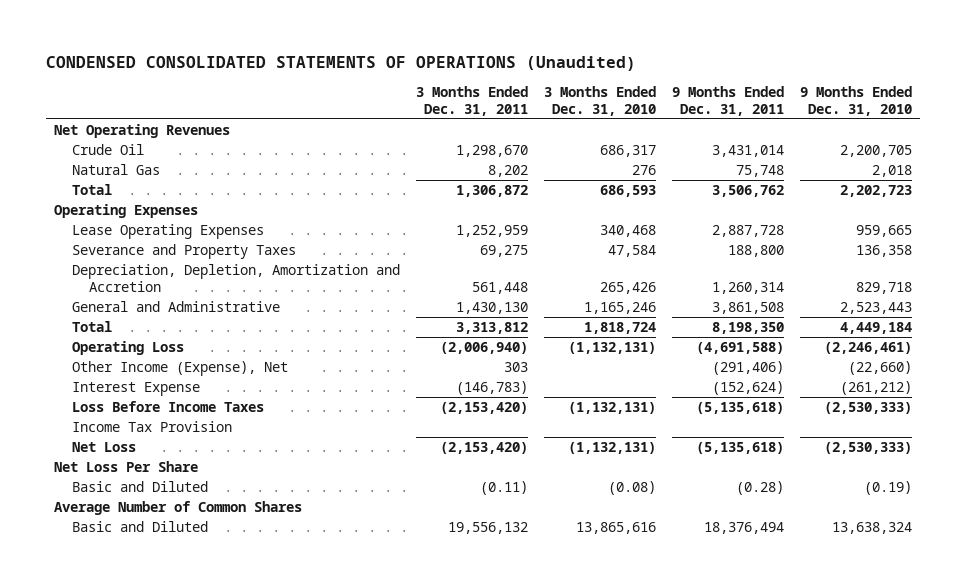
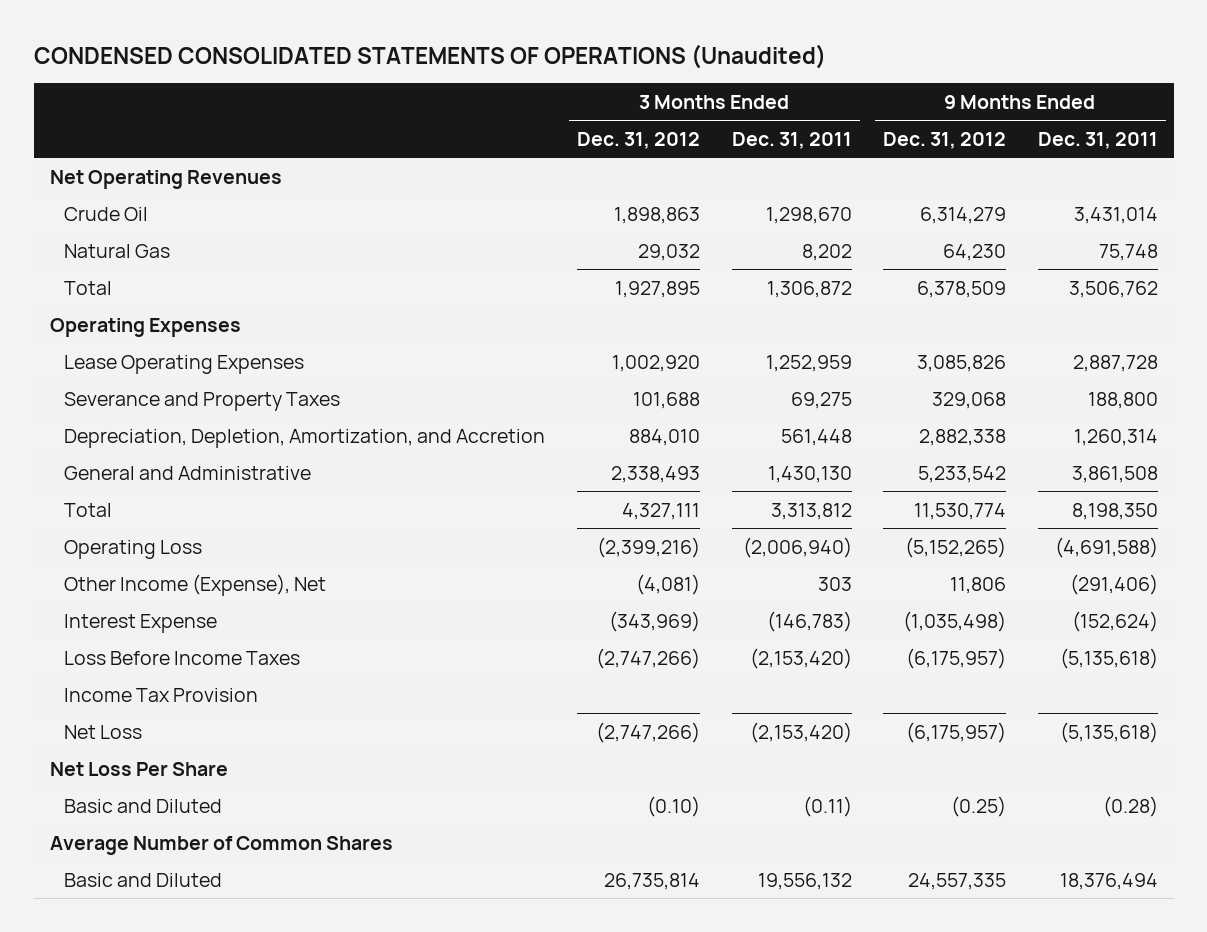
[543,86,656,116] 3 Months Ended Dec. 31, 2010 -> none
[800,86,913,116] 9 Months Ended Dec. 31, 2010 -> none
none -> [577,131,701,149] Dec. 31, 2012
none -> [883,131,1007,149] Dec. 31, 2012
[71,264,400,292] Depreciation, Depletion, Amortization and Accretion -> [64,428,546,448] Depreciation, Depletion, Amortization, and Accretion

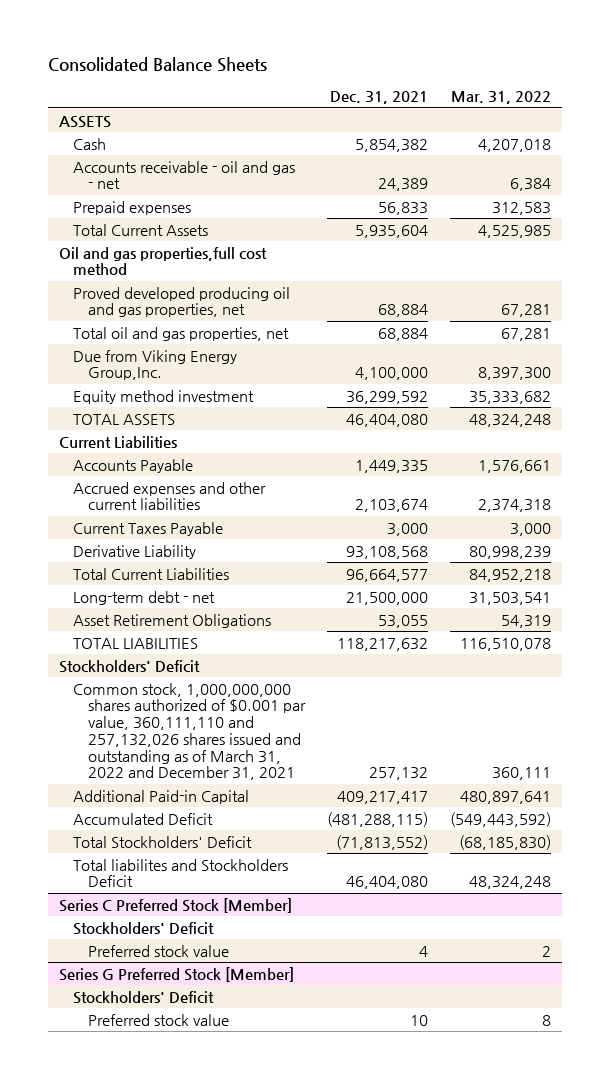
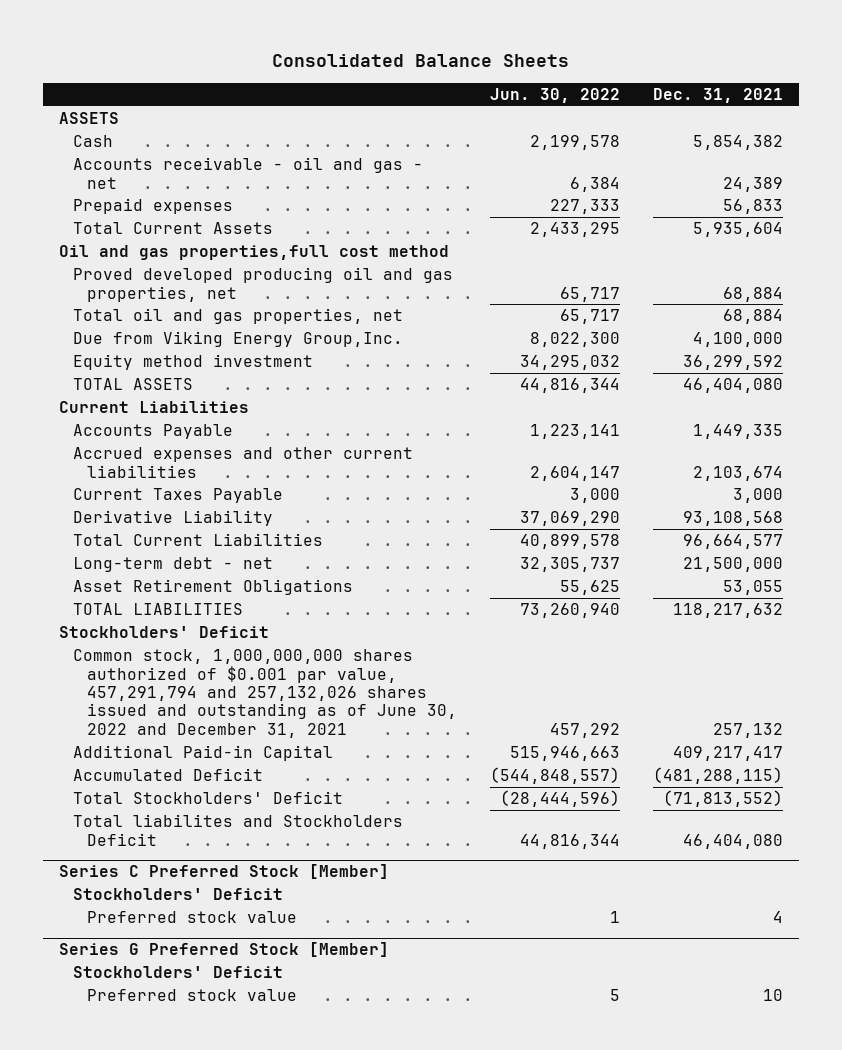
[451,91,552,105] Mar. 31, 2022 -> none
none -> [489,87,620,103] Jun. 30, 2022
[73,682,306,781] Common stock, 1,000,000,000 shares authorized of $0.001 par value, 360,111,110 and 257,132,026 shares issued and outstanding as of March 31, 2022 and December 31, 2021 -> [73,649,458,738] Common stock, 1,000,000,000 shares authorized of $0.001 par value, 457,291,794 and 257,132,026 shares issued and outstanding as of June 30, 2022 and December 31, 2021

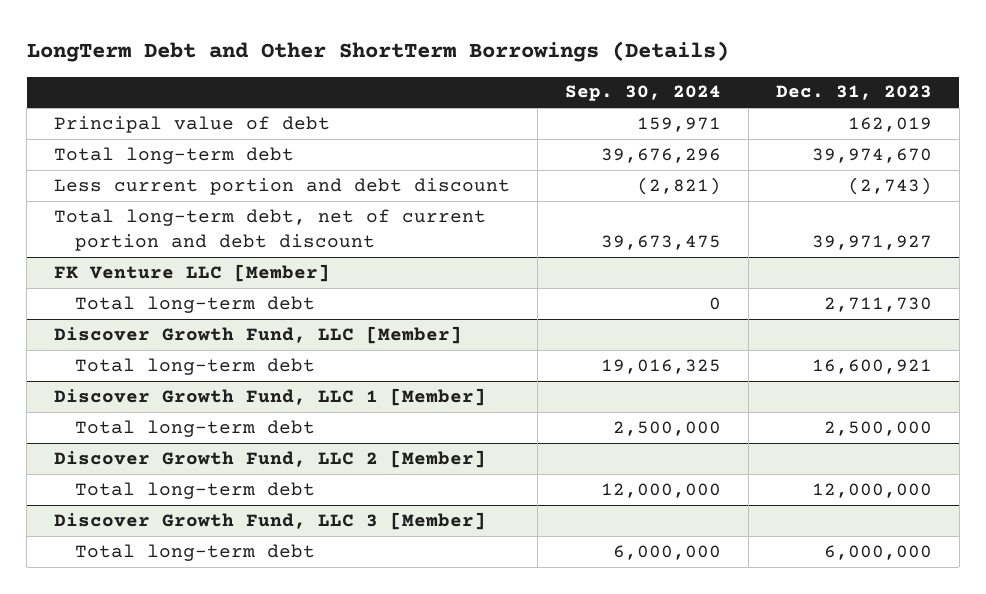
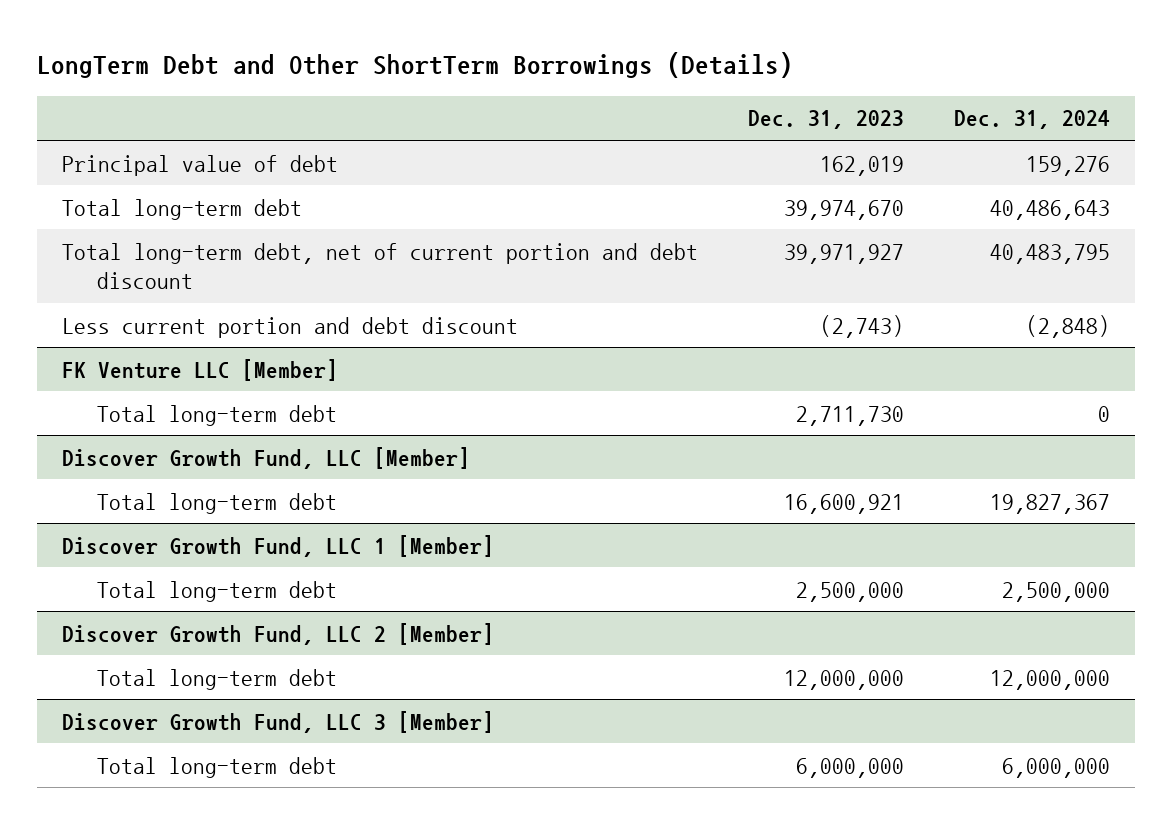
[565,85,722,102] Sep. 30, 2024 -> none
none -> [953,110,1110,130] Dec. 31, 2024
[54,177,511,195] Less current portion and debt discount -> [62,316,519,338] Less current portion and debt discount

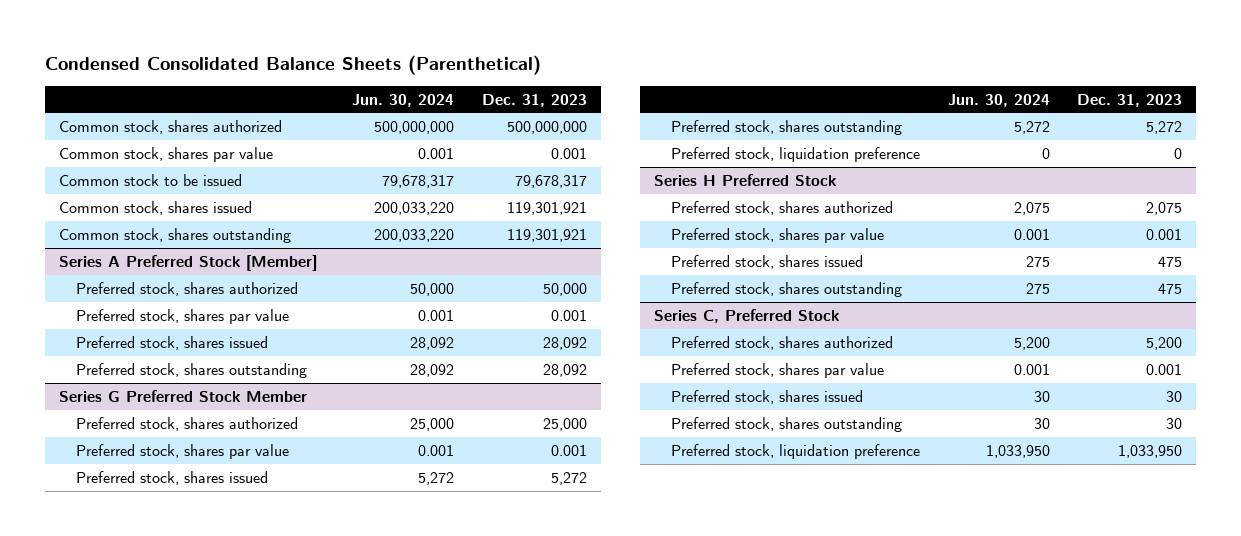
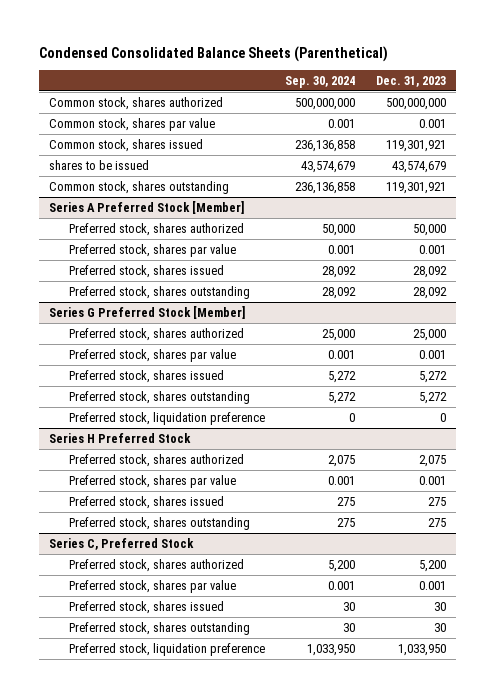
[352,93,455,107] Jun. 30, 2024 -> none
none -> [285,75,356,88] Sep. 30, 2024
[58,173,242,186] Common stock to be issued -> none
none -> [49,159,150,170] shares to be issued
[58,389,307,402] Series G Preferred Stock Member -> [49,305,246,319] Series G Preferred Stock [Member]
[1158,255,1183,267] 475 -> [427,496,446,506] 275
[1158,282,1183,294] 475 -> [427,517,446,527] 275

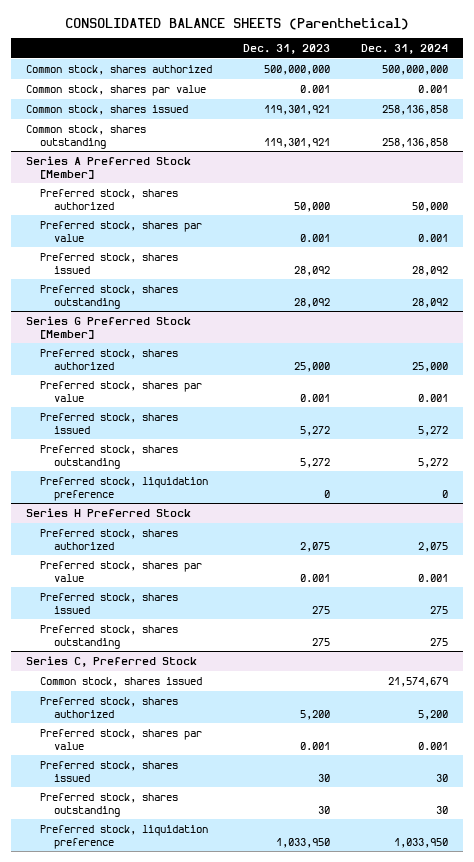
[38,46,388,63] Condensed Consolidated Balance Sheets (Parenthetical) -> [65,17,410,30] CONSOLIDATED BALANCE SHEETS (Parenthetical)
[285,75,356,88] Sep. 30, 2024 -> none
none -> [360,44,448,55] Dec. 31, 2024
[49,159,150,170] shares to be issued -> none
none -> [40,676,203,687] Common stock, shares issued

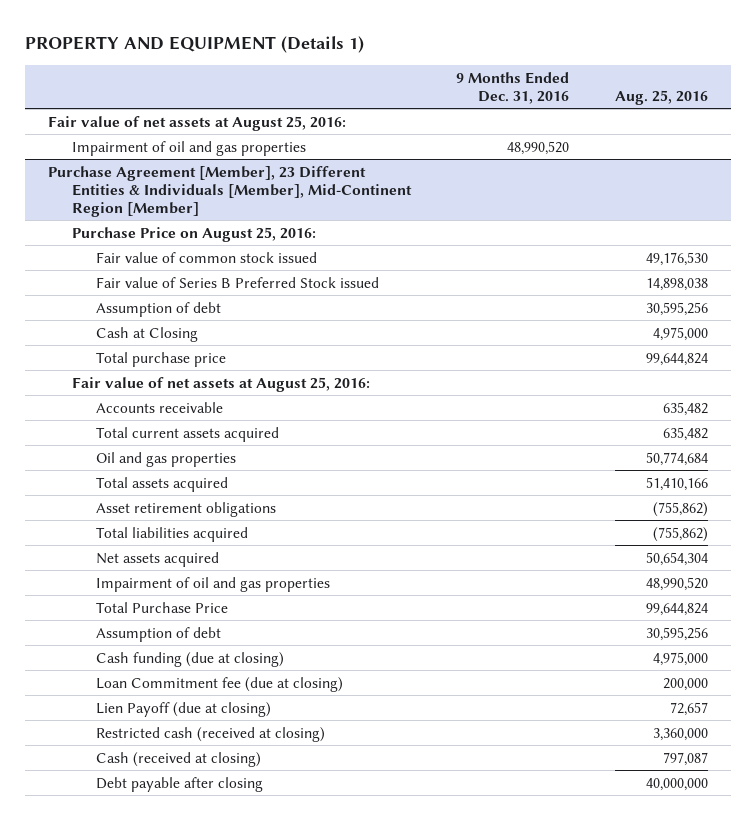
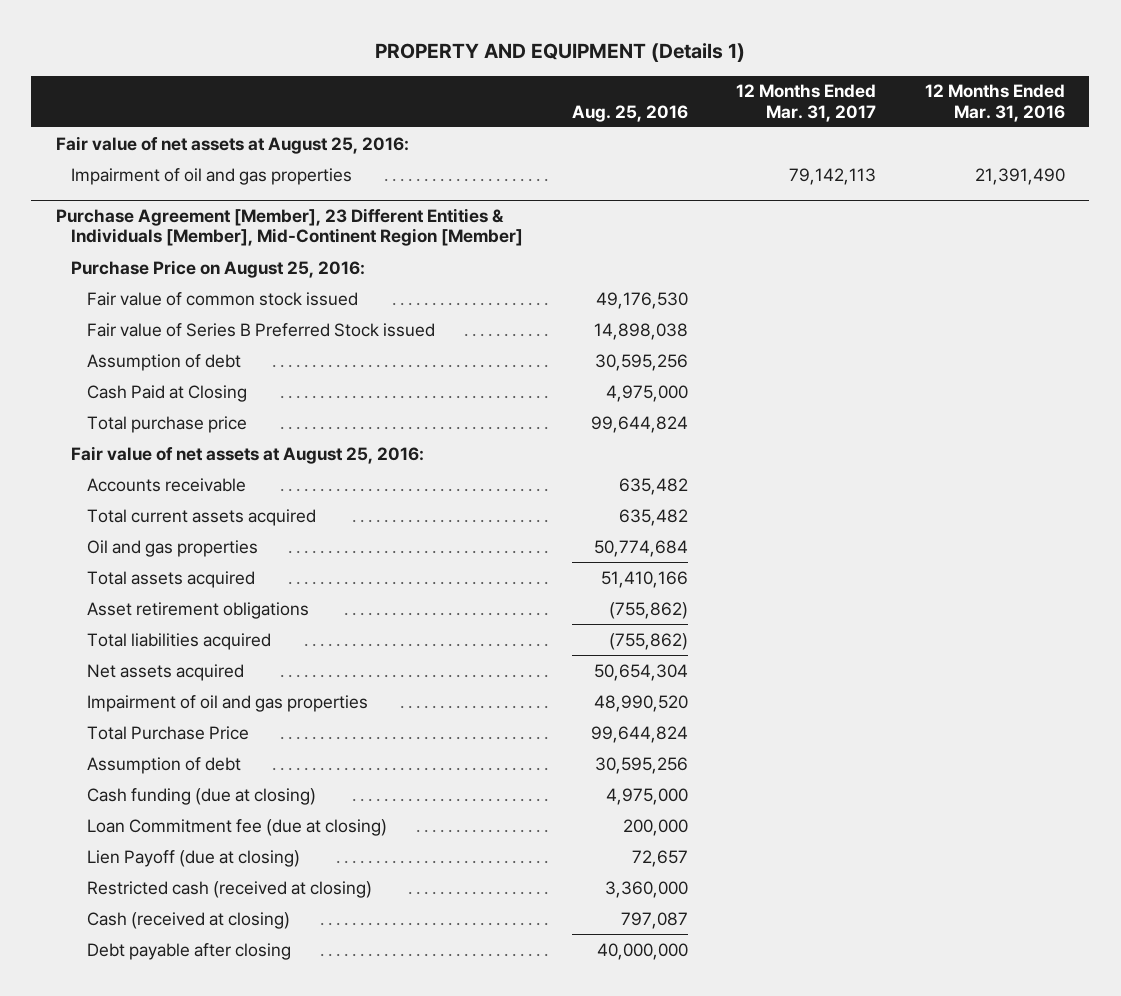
[456,71,570,104] 9 Months Ended Dec. 31, 2016 -> none
none -> [736,84,877,122] 12 Months Ended Mar. 31, 2017
none -> [925,84,1066,122] 12 Months Ended Mar. 31, 2016
[95,326,198,342] Cash at Closing -> [87,384,248,402] Cash Paid at Closing

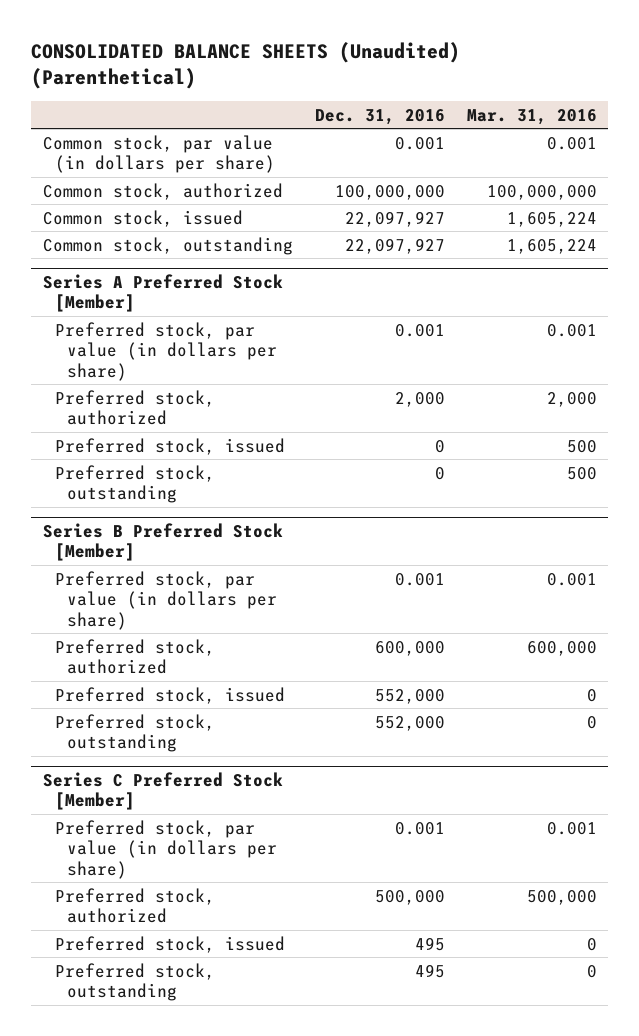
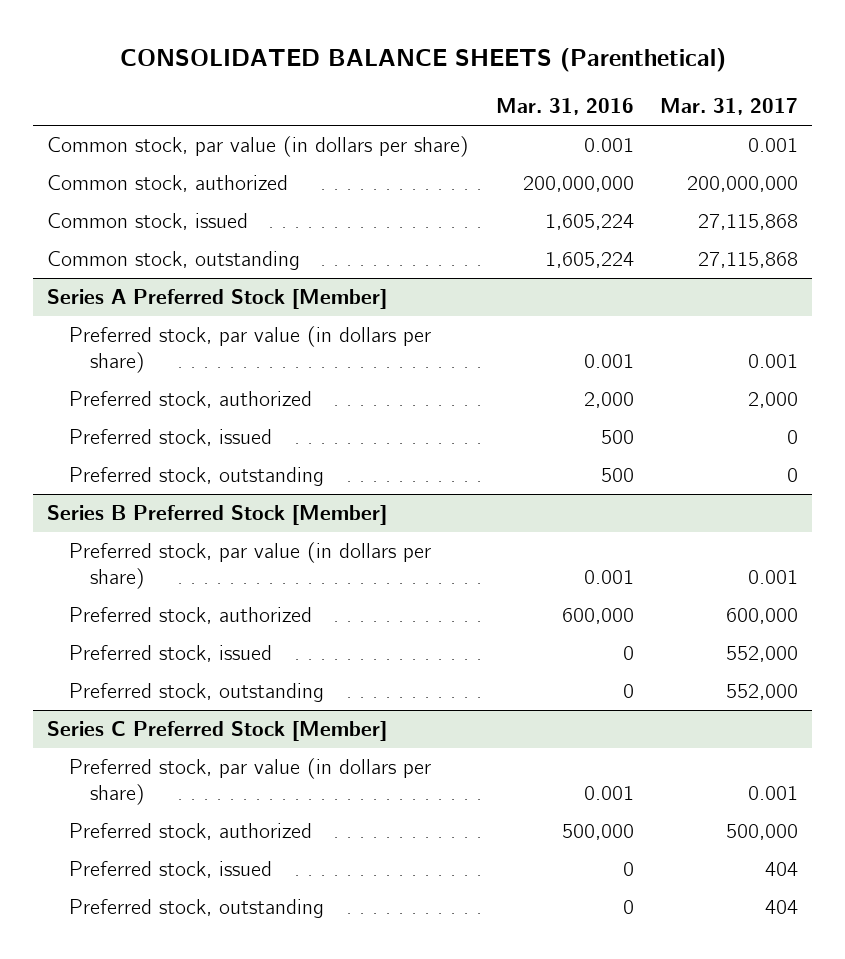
[31,41,461,89] CONSOLIDATED BALANCE SHEETS (Unaudited) (Parenthetical) -> [119,47,726,72] CONSOLIDATED BALANCE SHEETS (Parenthetical)
[314,108,445,125] Dec. 31, 2016 -> none
none -> [660,98,799,116] Mar. 31, 2017
[486,184,597,200] 100,000,000 -> [522,176,634,193] 200,000,000

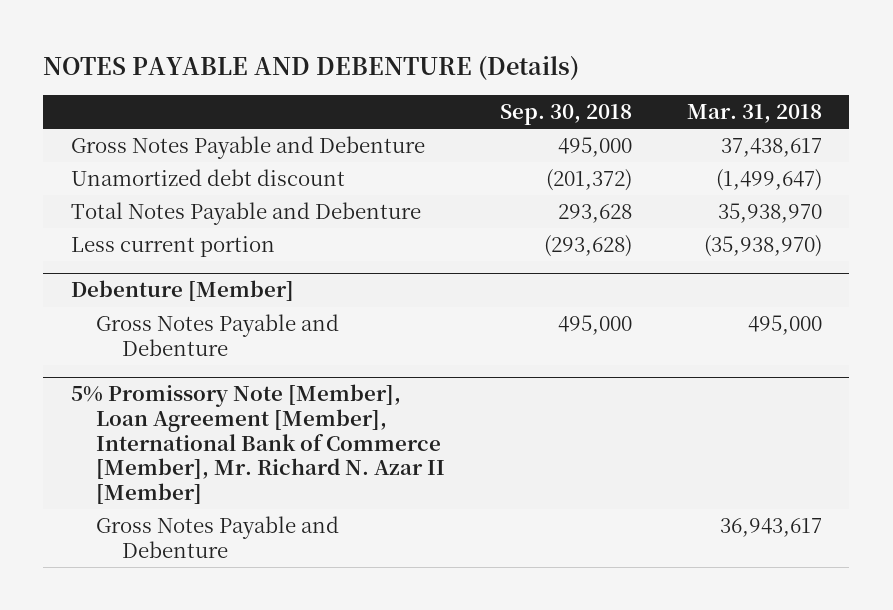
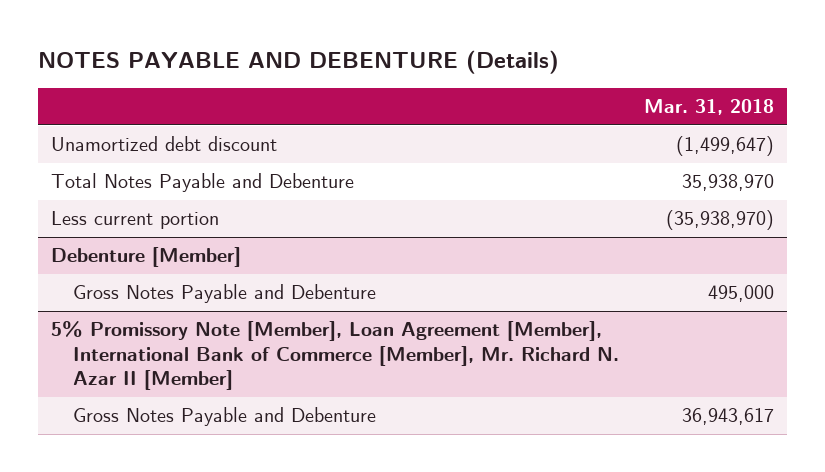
[500,104,633,126] Sep. 30, 2018 -> none
[70,136,425,160] Gross Notes Payable and Debenture -> none

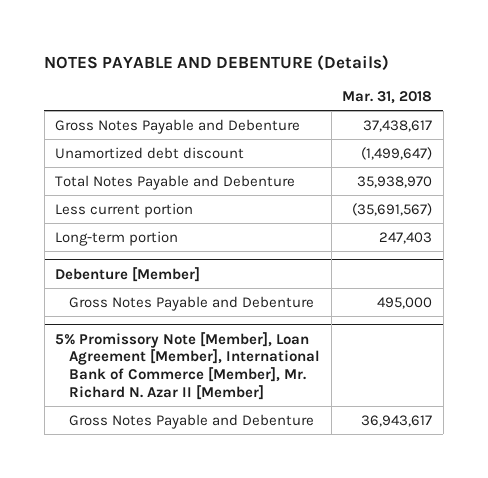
none -> [55,118,301,134] Gross Notes Payable and Debenture
[666,210,775,231] (35,938,970) -> [352,202,433,216] (35,691,567)
none -> [55,230,179,246] Long-term portion

